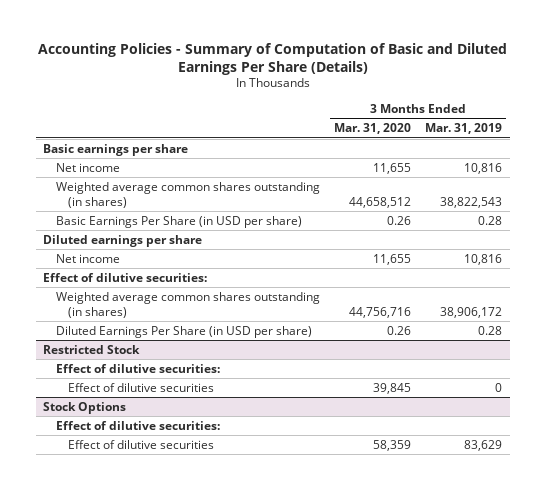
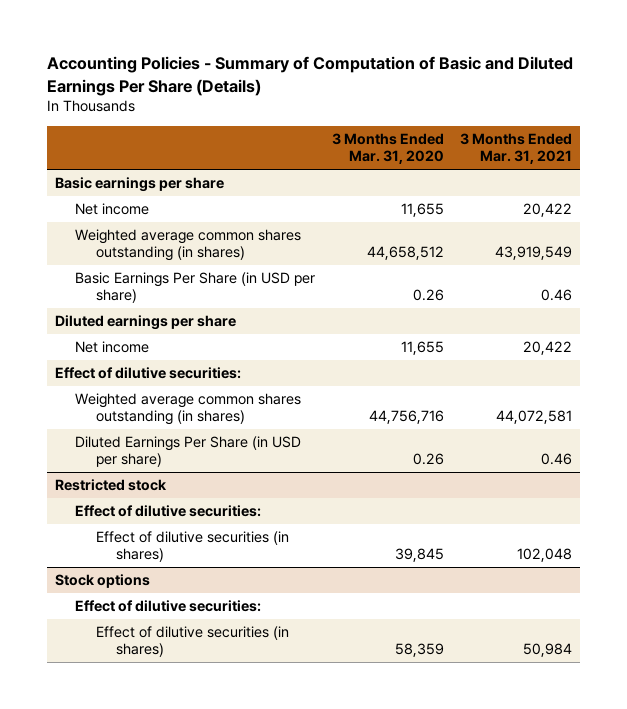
[425,123,503,135] Mar. 31, 2019 -> none
none -> [460,133,573,165] 3 Months Ended Mar. 31, 2021
[42,344,140,354] Restricted Stock -> [54,479,167,492] Restricted stock
[68,382,215,392] Effect of dilutive securities -> [95,531,289,563] Effect of dilutive securities (in shares)
[42,401,126,414] Stock Options -> [54,574,150,589] Stock options
[68,439,215,449] Effect of dilutive securities -> [95,626,289,658] Effect of dilutive securities (in shares)

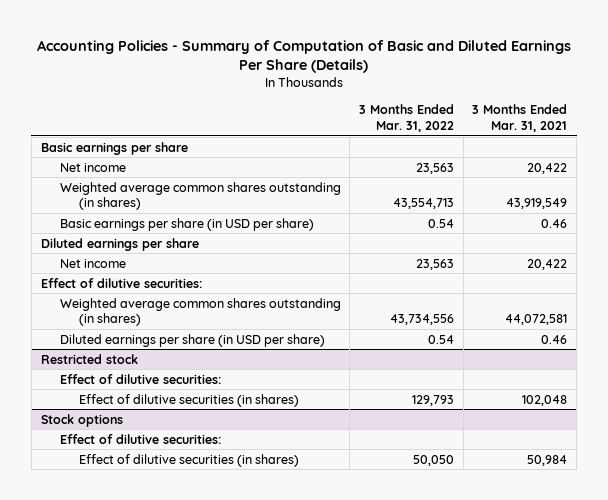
[331,133,444,165] 3 Months Ended Mar. 31, 2020 -> none
none -> [359,104,455,133] 3 Months Ended Mar. 31, 2022
[75,272,316,304] Basic Earnings Per Share (in USD per share) -> [59,217,314,231] Basic earnings per share (in USD per share)
[75,436,302,468] Diluted Earnings Per Share (in USD per share) -> [59,333,325,347] Diluted earnings per share (in USD per share)

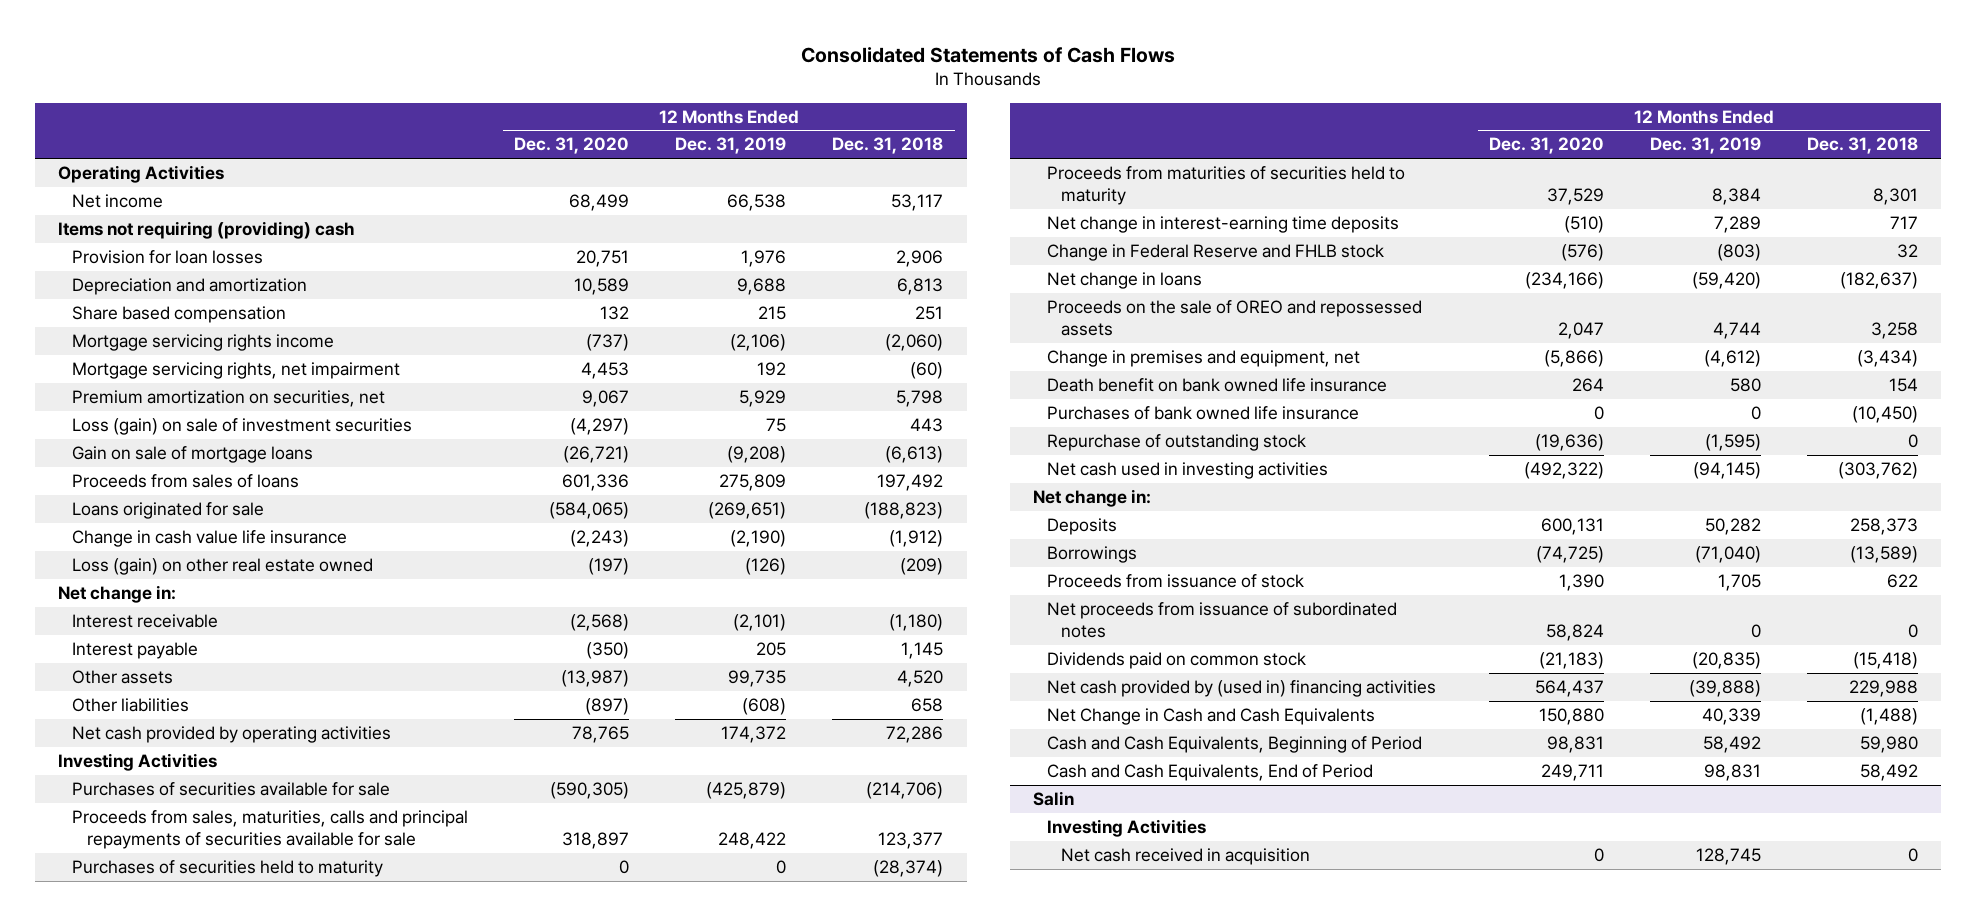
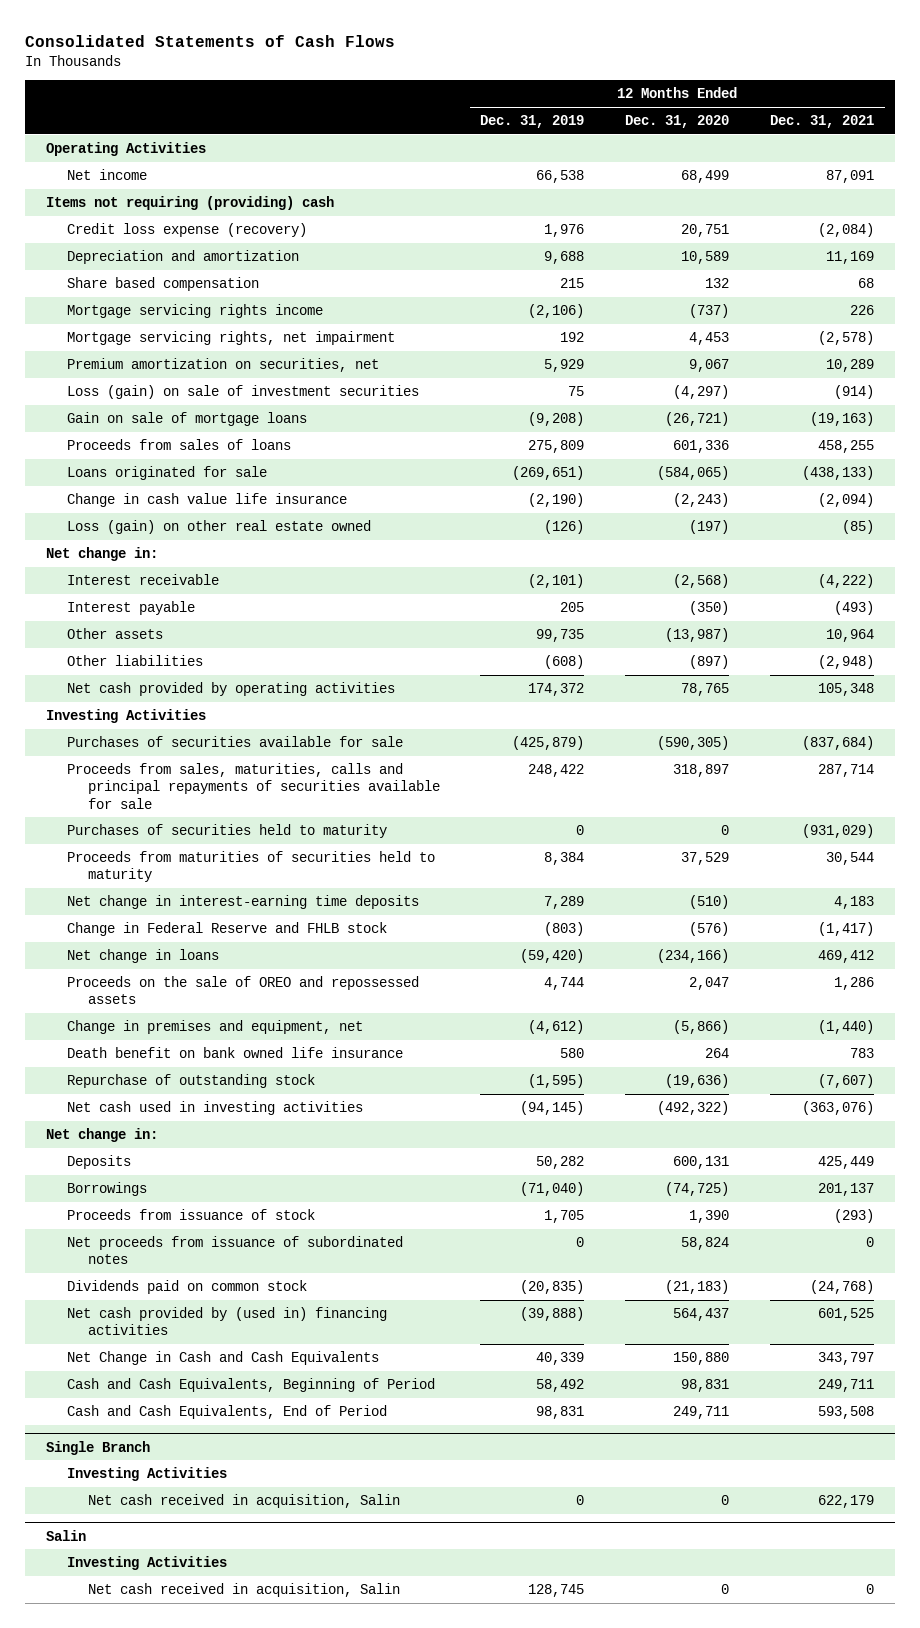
[832,137,944,155] Dec. 31, 2018 -> none
none -> [770,115,875,129] Dec. 31, 2021
[72,249,264,264] Provision for loan losses -> [66,222,307,237] Credit loss expense (recovery)
[1047,405,1360,420] Purchases of bank owned life insurance -> none
none -> [45,1440,150,1455] Single Branch
none -> [66,1466,227,1481] Investing Activities
none -> [87,1493,400,1508] Net cash received in acquisition, Salin
[1061,847,1311,865] Net cash received in acquisition -> [87,1582,400,1597] Net cash received in acquisition, Salin

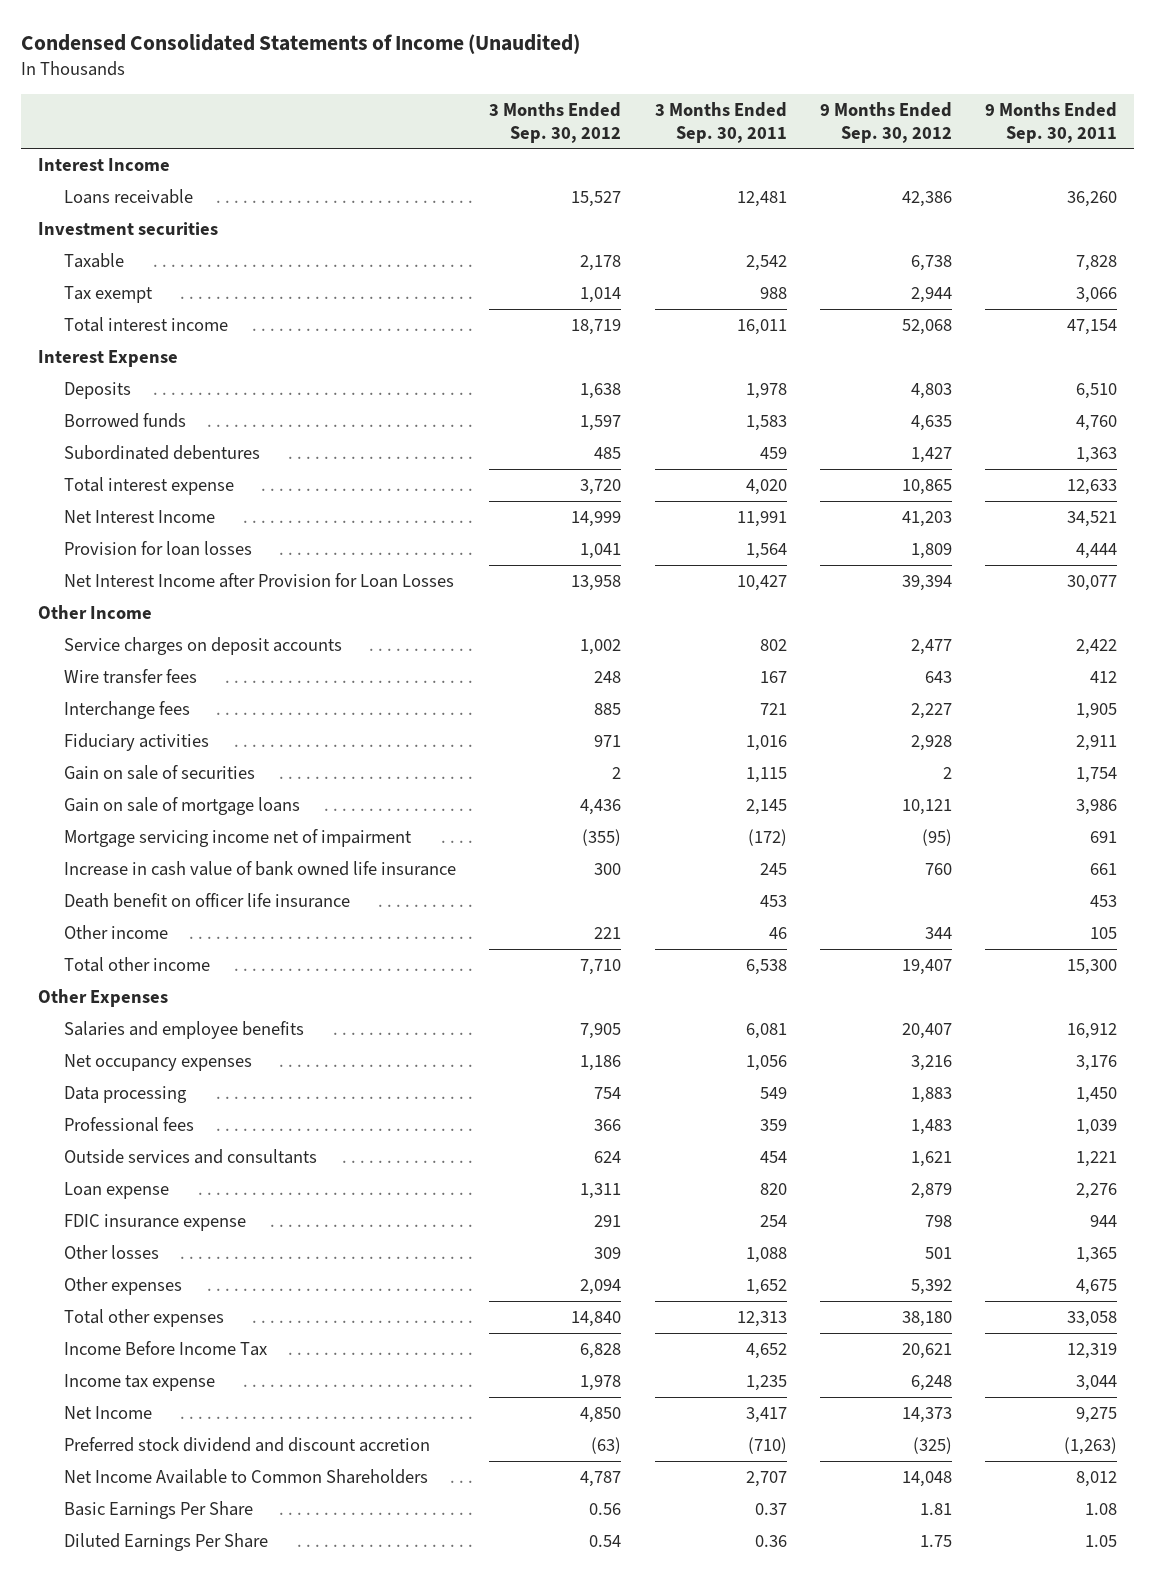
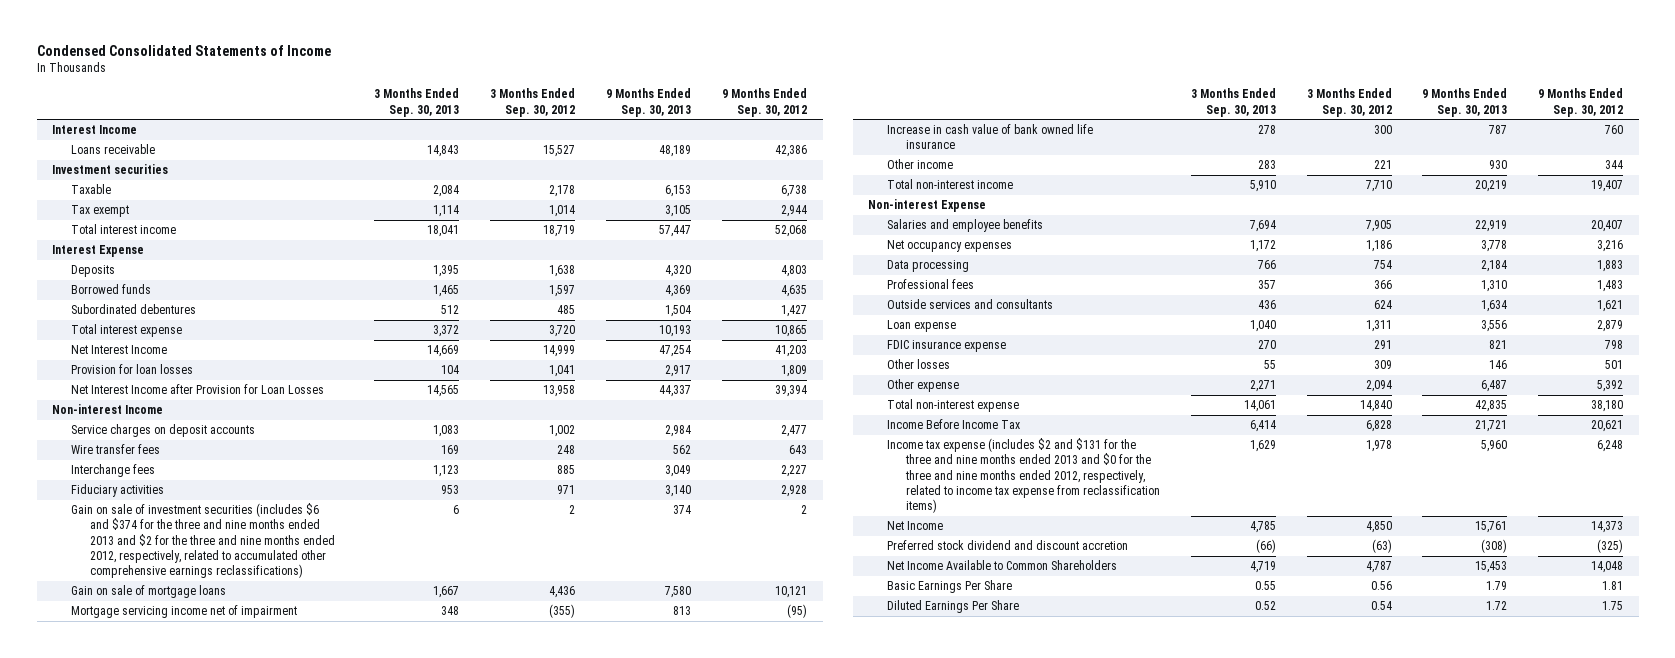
[21,34,581,55] Condensed Consolidated Statements of Income (Unaudited) -> [36,44,331,56] Condensed Consolidated Statements of Income
[654,101,787,143] 3 Months Ended Sep. 30, 2011 -> none
[985,101,1118,143] 9 Months Ended Sep. 30, 2011 -> none
none -> [374,88,460,117] 3 Months Ended Sep. 30, 2013
none -> [606,88,692,117] 9 Months Ended Sep. 30, 2013
[37,605,152,620] Other Income -> [52,404,164,415] Non-interest Income
[64,765,256,781] Gain on sale of securities -> [70,503,335,579] Gain on sale of investment securities (includes $6 and $374 for the three and nine months ended 2013 and $2 for the three and nine months ended 2012, respectively, related to accumulated other comprehensive earnings reclassifications)
[64,893,351,909] Death benefit on officer life insurance -> none
[64,957,211,973] Total other income -> [887,179,1014,190] Total non-interest income
[37,989,168,1008] Other Expenses -> [868,199,987,213] Non-interest Expense
[64,1277,183,1296] Other expenses -> [887,379,960,393] Other expense
[64,1309,225,1328] Total other expenses -> [887,399,1020,413] Total non-interest expense
[64,1374,216,1392] Income tax expense -> [887,438,1160,514] Income tax expense (includes $2 and $131 for the three and nine months ended 2013 and $0 for the three and nine months ended 2012, respectively, related to income tax expense from reclassification items)

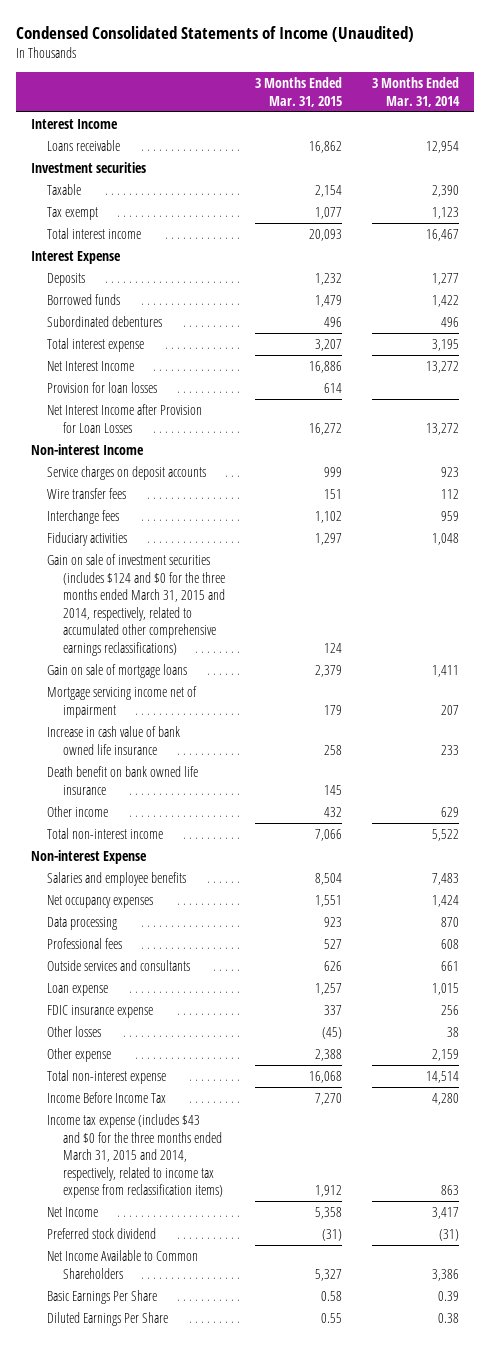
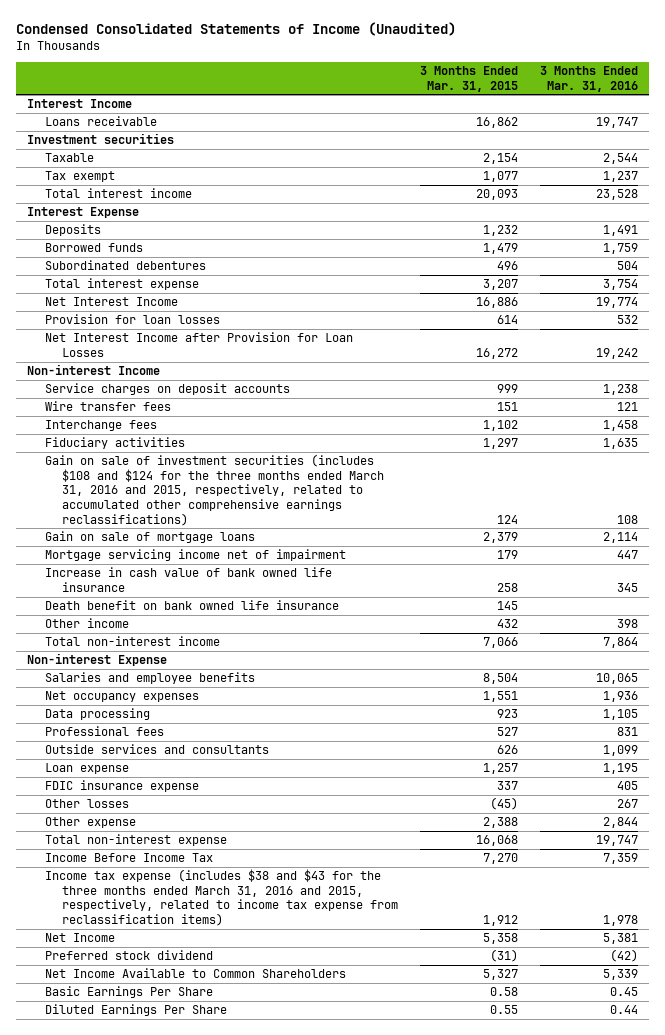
[372,77,461,107] 3 Months Ended Mar. 31, 2014 -> none
none -> [539,66,638,92] 3 Months Ended Mar. 31, 2016
[47,554,226,656] Gain on sale of investment securities (includes $124 and $0 for the three months ended March 31, 2015 and 2014, respectively, related to accumulated other comprehensive earnings reclassifications) -> [44,454,385,526] Gain on sale of investment securities (includes $108 and $124 for the three months ended March 31, 2016 and 2015, respectively, related to accumulated other comprehensive earnings reclassifications)
[47,1114,224,1199] Income tax expense (includes $43 and $0 for the three months ended March 31, 2015 and 2014, respectively, related to income tax expense from reclassification items) -> [44,869,399,926] Income tax expense (includes $38 and $43 for the three months ended March 31, 2016 and 2015, respectively, related to income tax expense from reclassification items)

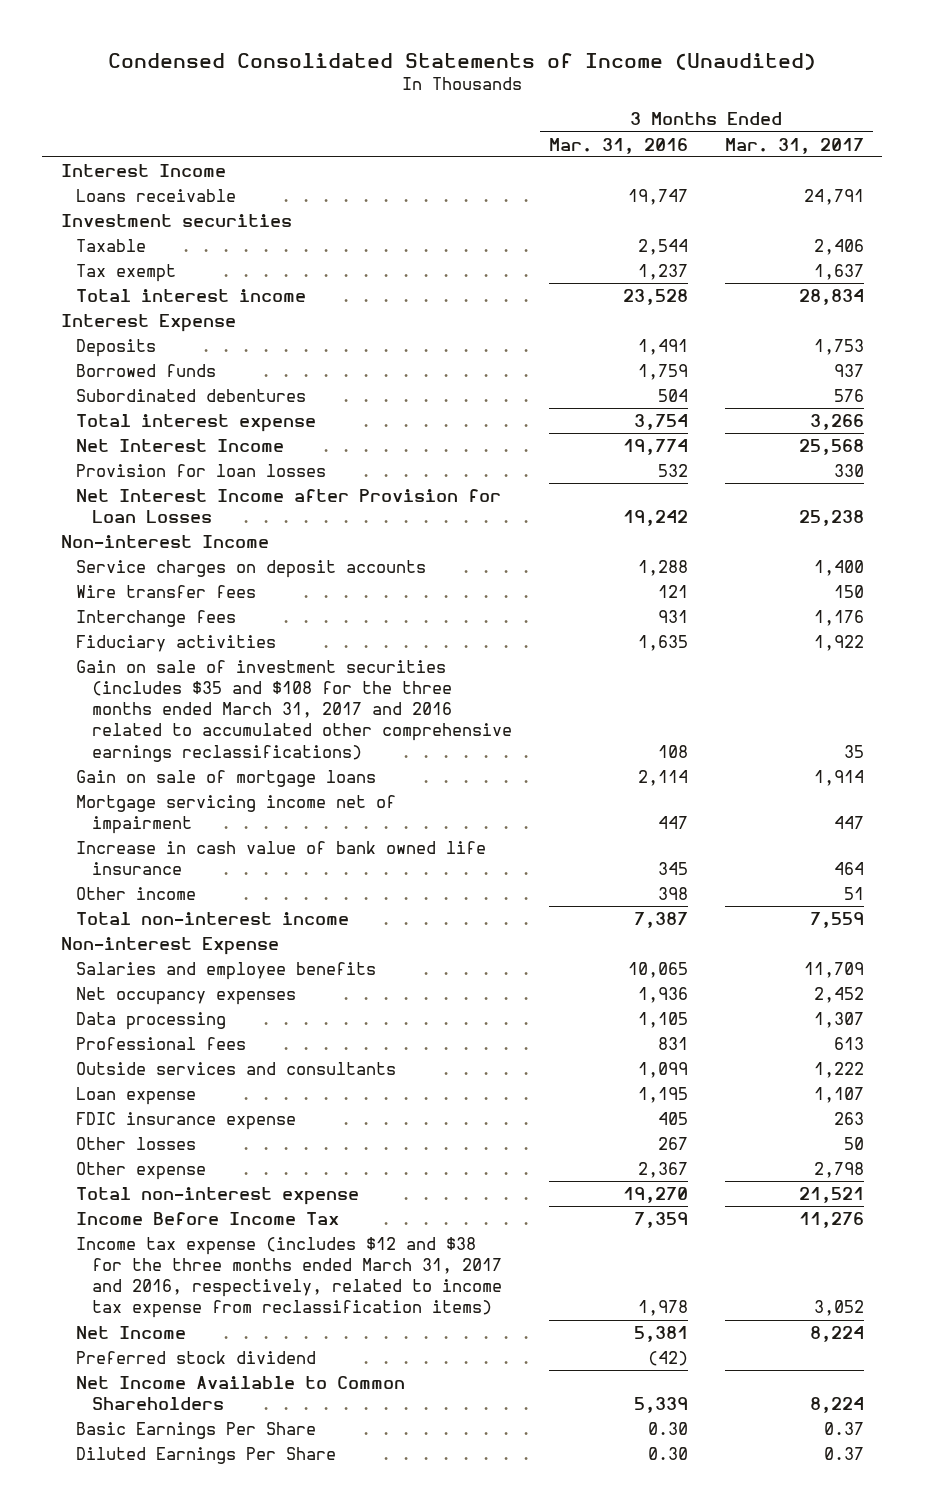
[420,66,519,92] 3 Months Ended Mar. 31, 2015 -> none
none -> [724,137,864,154] Mar. 31, 2017
[602,384,638,396] 1,238 -> [637,559,688,576] 1,288
[602,420,638,432] 1,458 -> [657,609,688,623] 931
[44,454,385,526] Gain on sale of investment securities (includes $108 and $124 for the three months ended March 31, 2016 and 2015, respectively, related to accumulated other comprehensive earnings reclassifications) -> [76,659,513,762] Gain on sale of investment securities (includes $35 and $108 for the three months ended March 31, 2017 and 2016 related to accumulated other comprehensive earnings reclassifications)
[44,600,339,611] Death benefit on bank owned life insurance -> none
[602,637,638,649] 7,864 -> [633,911,688,928] 7,387
[602,817,638,829] 2,844 -> [637,1161,688,1178] 2,367
[595,835,638,847] 19,747 -> [622,1186,688,1203] 19,270
[44,869,399,926] Income tax expense (includes $38 and $43 for the three months ended March 31, 2016 and 2015, respectively, related to income tax expense from reclassification items) -> [76,1236,503,1319] Income tax expense (includes $12 and $38 for the three months ended March 31, 2017 and 2016, respectively, related to income tax expense from reclassification items)
[609,987,638,997] 0.45 -> [647,1421,688,1435] 0.30
[609,1005,638,1015] 0.44 -> [647,1446,688,1460] 0.30

